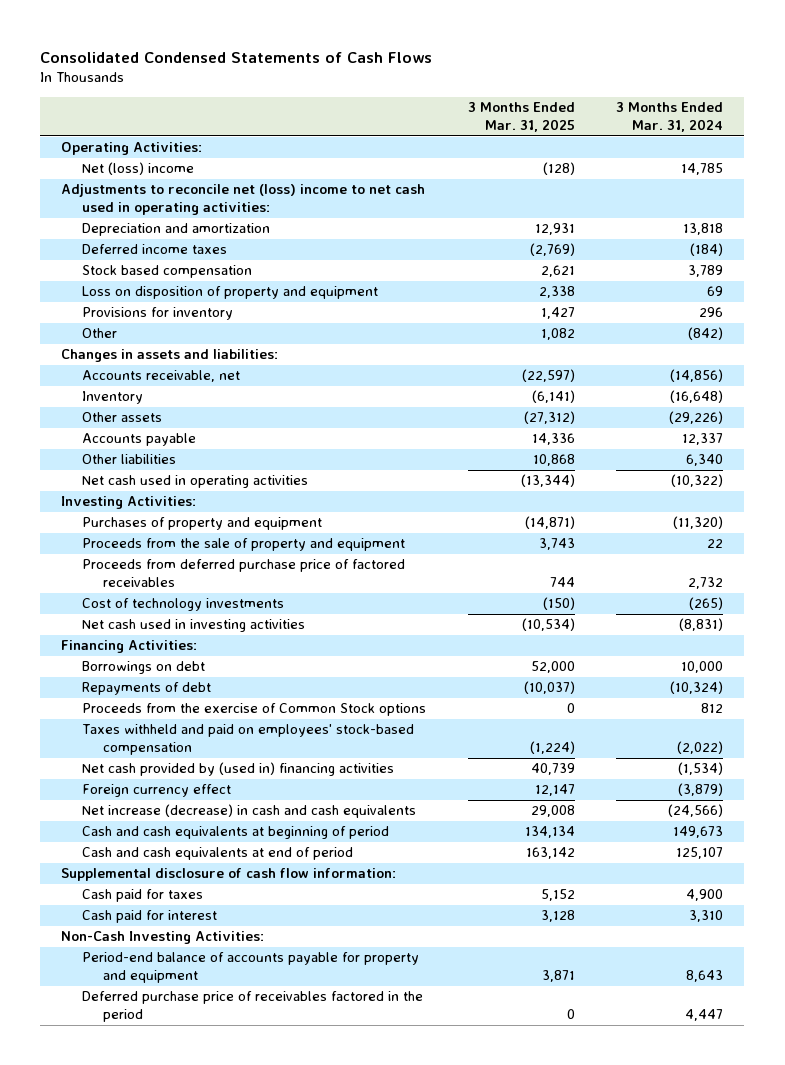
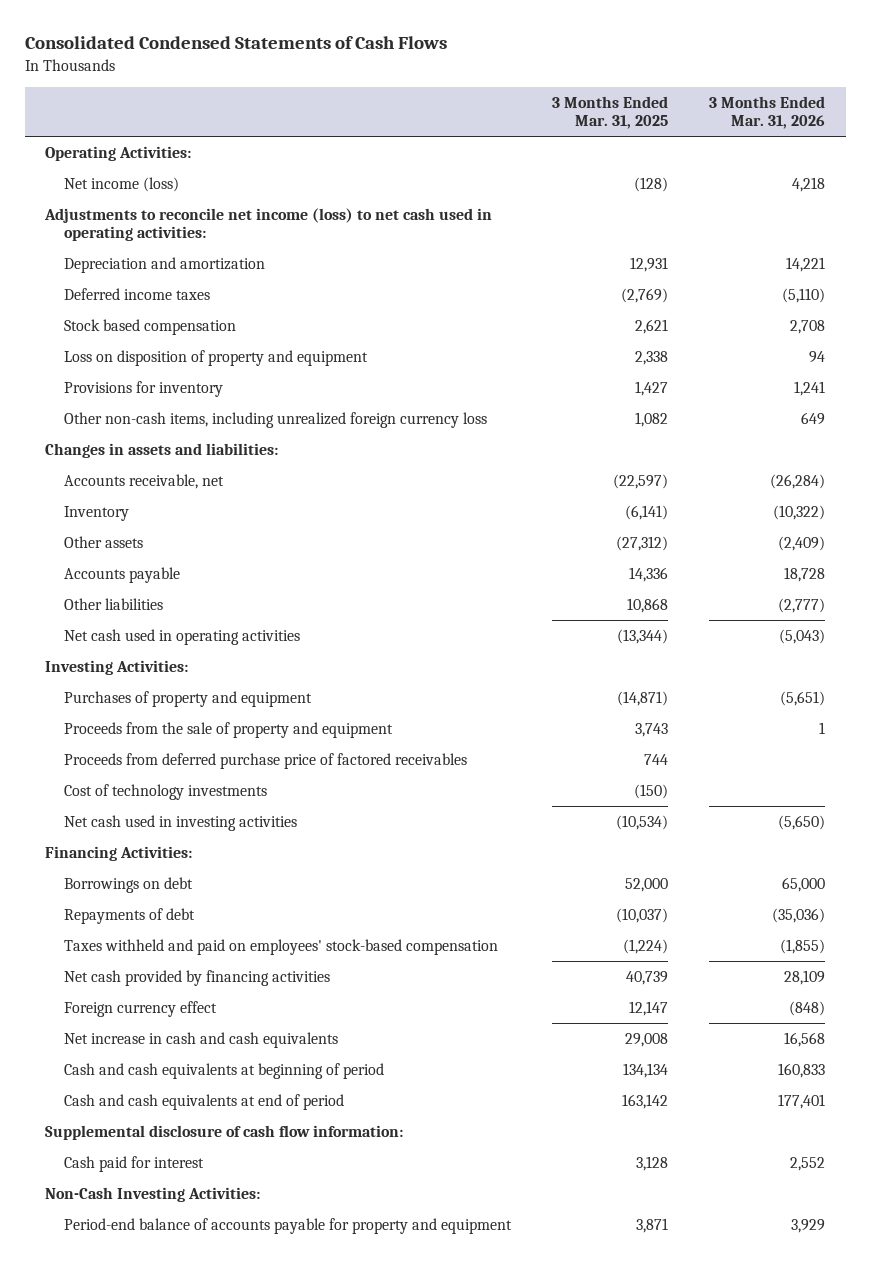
[616,102,724,132] 3 Months Ended Mar. 31, 2024 -> none
none -> [709,95,826,130] 3 Months Ended Mar. 31, 2026
[82,162,195,176] Net (loss) income -> [64,176,180,192] Net income (loss)
[61,184,426,216] Adjustments to reconcile net (loss) income to net cash used in operating activities: -> [44,207,493,242] Adjustments to reconcile net income (loss) to net cash used in operating activities:
[82,328,118,339] Other -> [64,411,488,428] Other non-cash items, including unrealized foreign currency loss
[82,703,427,717] Proceeds from the exercise of Common Stock options -> none
[82,762,395,777] Net cash provided by (used in) financing activities -> [64,969,331,986] Net cash provided by financing activities
[82,804,417,819] Net increase (decrease) in cash and cash equivalents -> [64,1031,339,1048] Net increase in cash and cash equivalents
[82,889,204,903] Cash paid for taxes -> none
[82,991,424,1023] Deferred purchase price of receivables factored in the period -> none

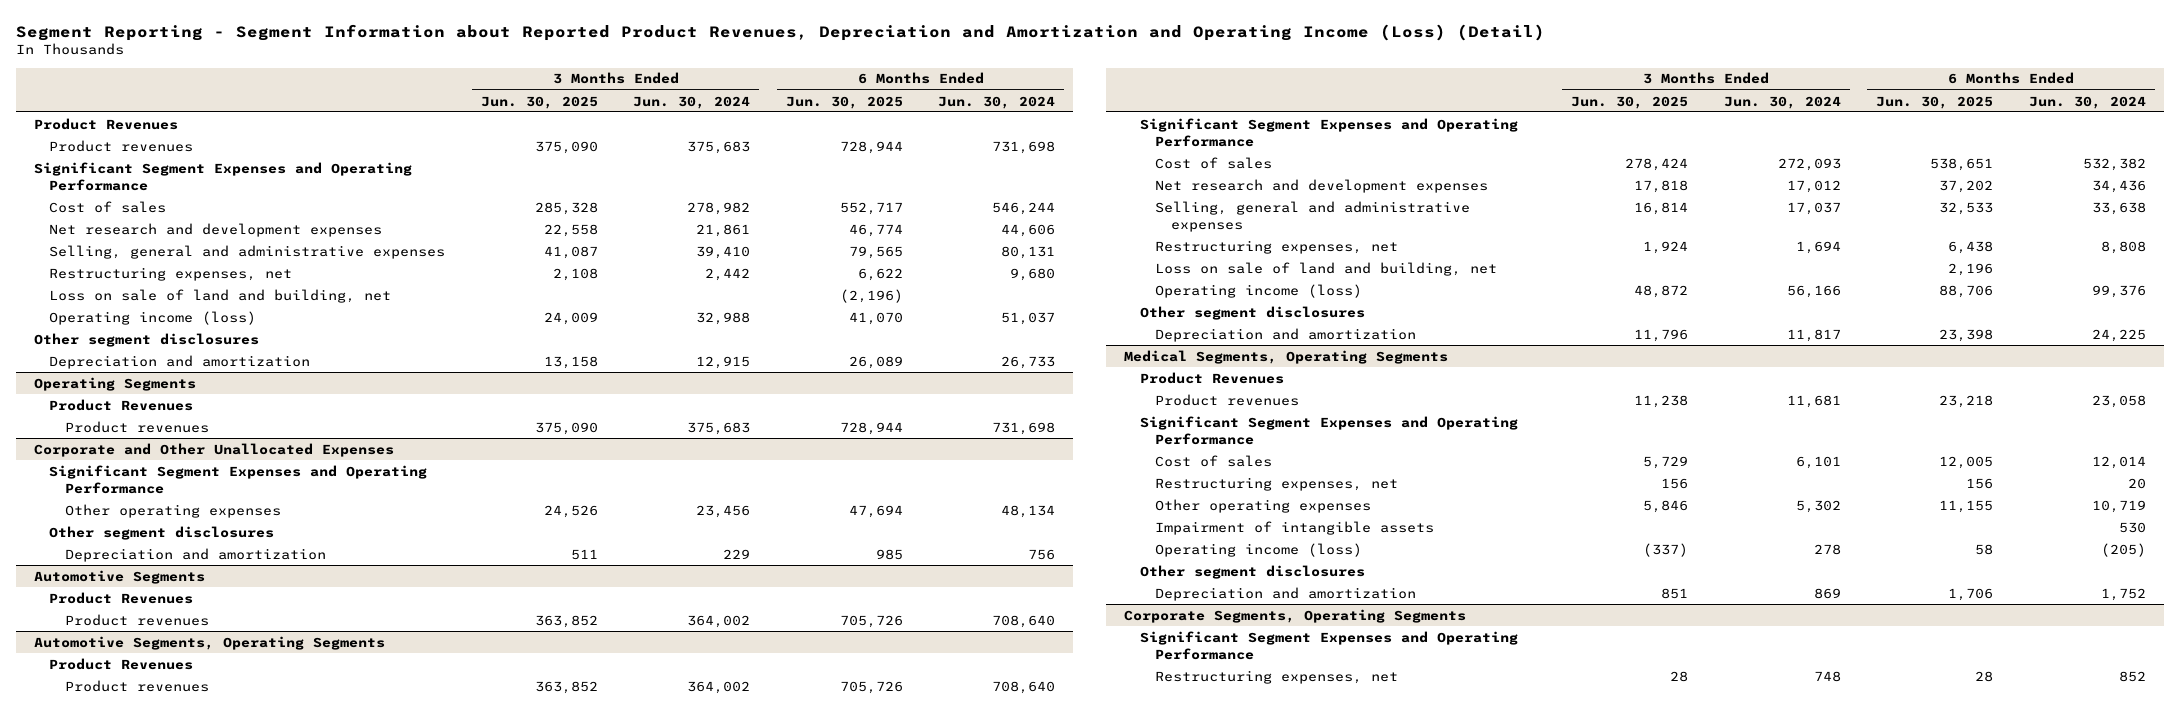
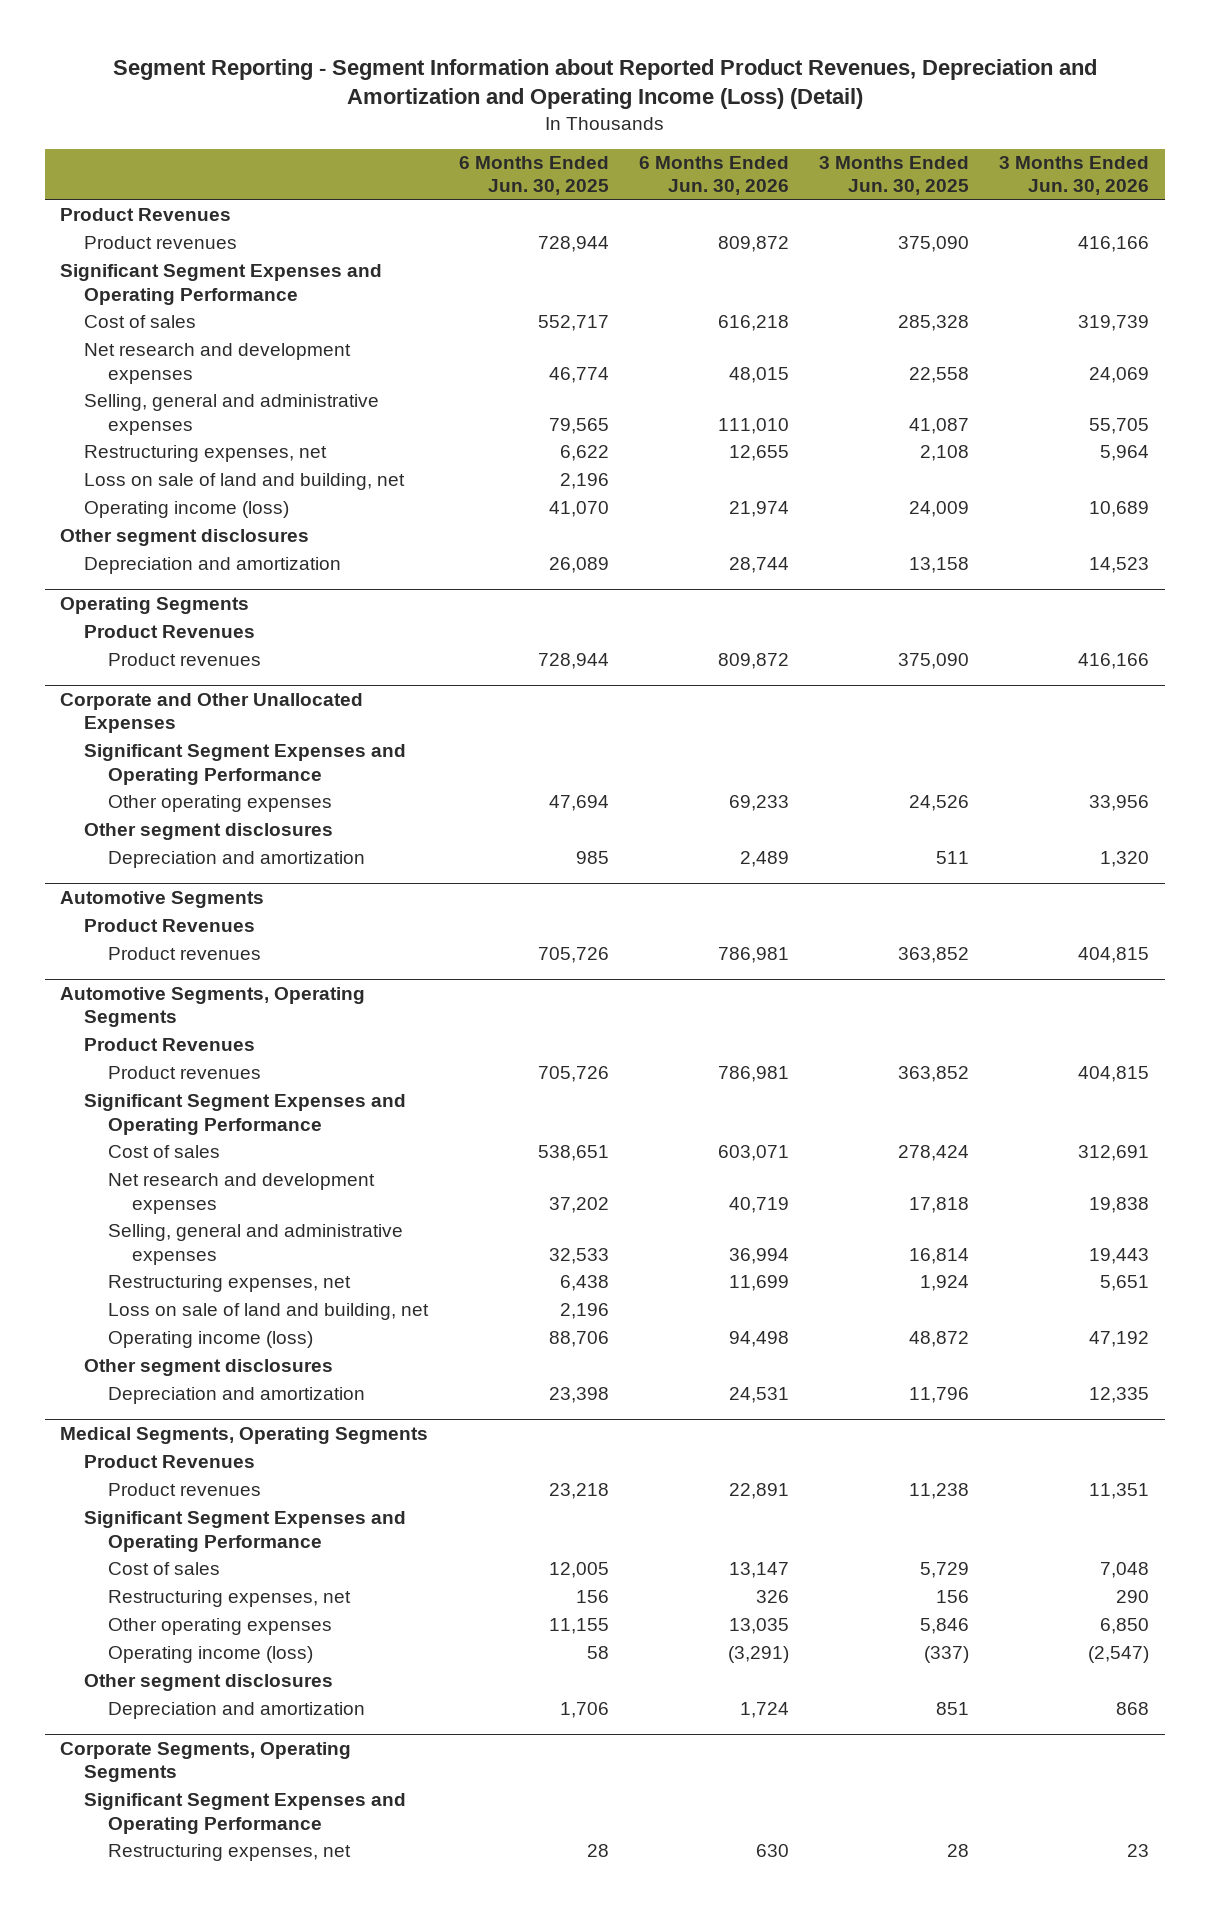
[633,95,751,109] Jun. 30, 2024 -> none
[938,95,1056,109] Jun. 30, 2024 -> none
none -> [638,156,789,196] 6 Months Ended Jun. 30, 2026
none -> [999,156,1150,196] 3 Months Ended Jun. 30, 2026
[839,288,903,303] (2,196) -> [559,473,609,490] 2,196
[1155,520,1435,535] Impairment of intangible assets -> none

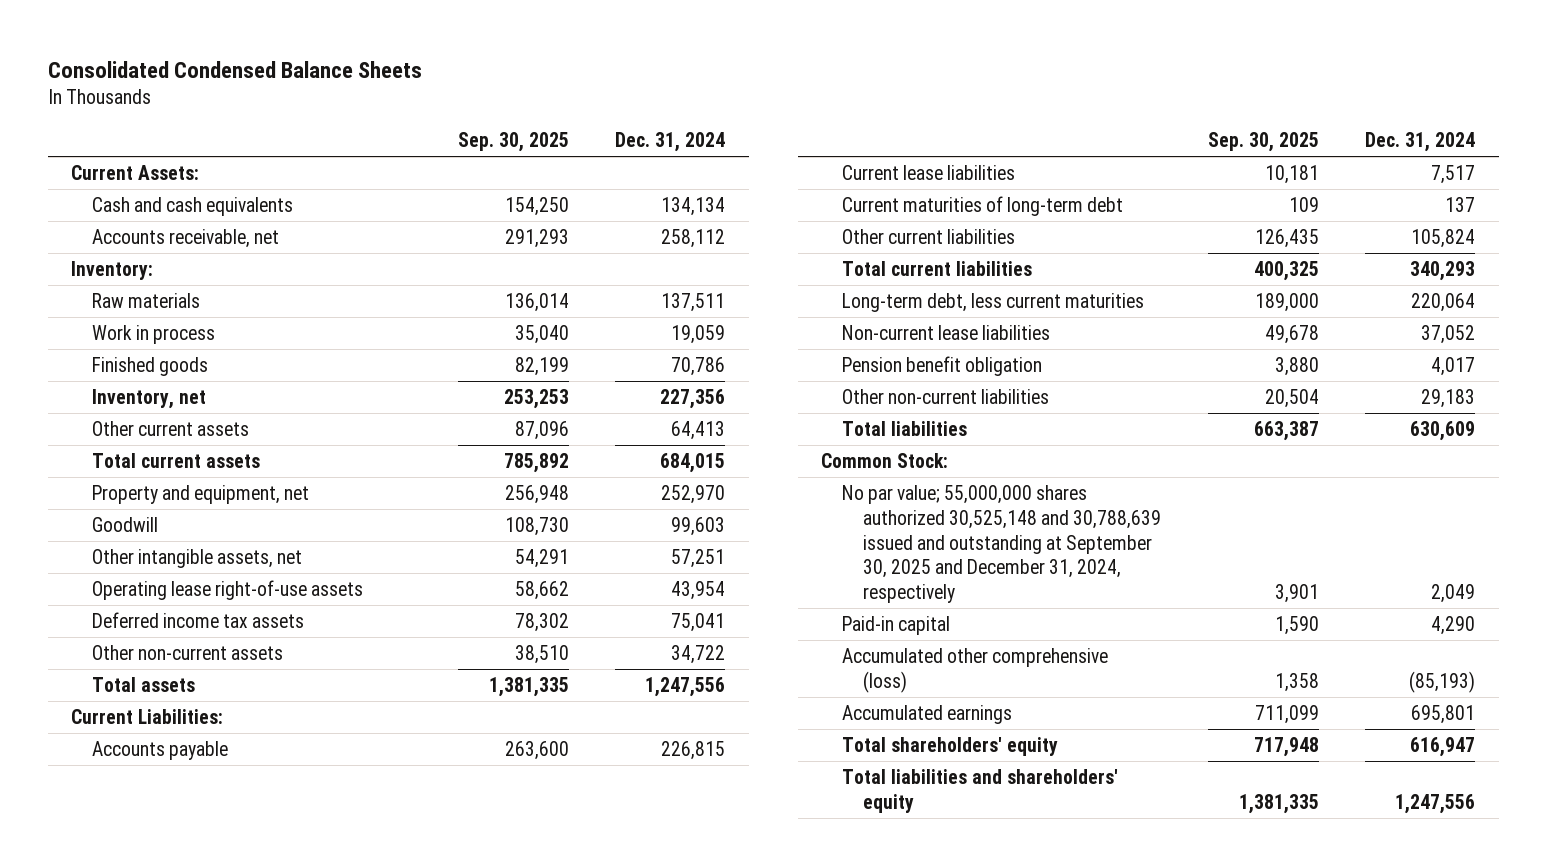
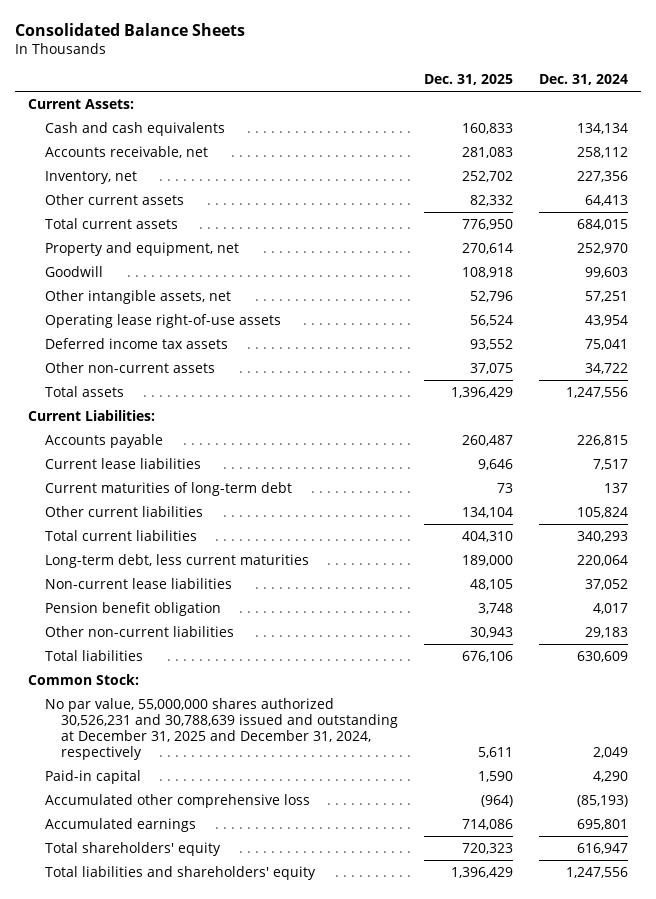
[47,61,422,79] Consolidated Condensed Balance Sheets -> [15,23,246,37] Consolidated Balance Sheets
[457,131,569,152] Sep. 30, 2025 -> none
none -> [424,74,514,86] Dec. 31, 2025
[71,260,154,280] Inventory: -> none
[92,292,201,308] Raw materials -> none
[92,324,216,344] Work in process -> none
[92,356,209,376] Finished goods -> none
[841,484,1161,604] No par value; 55,000,000 shares authorized 30,525,148 and 30,788,639 issued and outstanding at September 30, 2025 and December 31, 2024, respectively -> [44,697,399,760] No par value, 55,000,000 shares authorized 30,526,231 and 30,788,639 issued and outstanding at December 31, 2025 and December 31, 2024, respectively
[841,647,1108,693] Accumulated other comprehensive (loss) -> [44,793,310,808] Accumulated other comprehensive loss

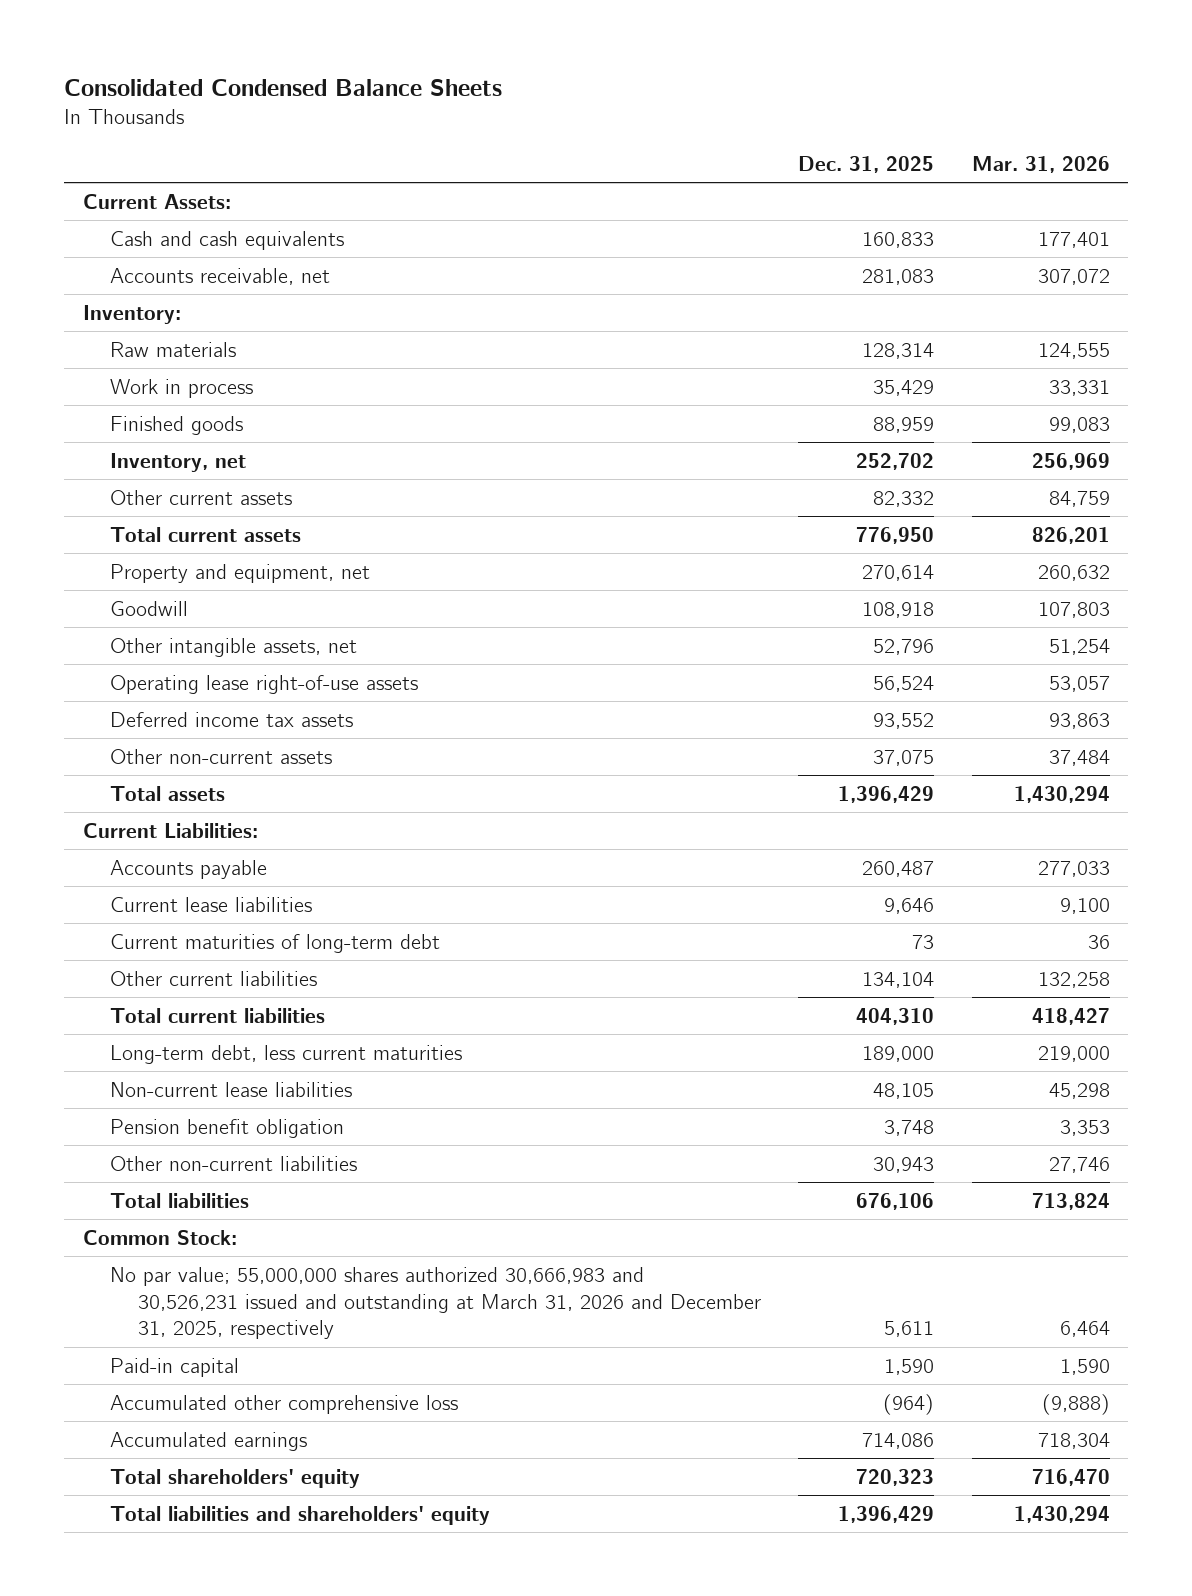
[15,23,246,37] Consolidated Balance Sheets -> [63,79,502,97] Consolidated Condensed Balance Sheets
[539,74,629,86] Dec. 31, 2024 -> none
none -> [971,156,1110,174] Mar. 31, 2026
none -> [82,304,181,324] Inventory:
none -> [110,341,237,357] Raw materials
none -> [110,378,254,398] Work in process
none -> [110,415,244,435] Finished goods
[44,697,399,760] No par value, 55,000,000 shares authorized 30,526,231 and 30,788,639 issued and outstanding at December 31, 2025 and December 31, 2024, respectively -> [110,1266,761,1340] No par value; 55,000,000 shares authorized 30,666,983 and 30,526,231 issued and outstanding at March 31, 2026 and December 31, 2025, respectively

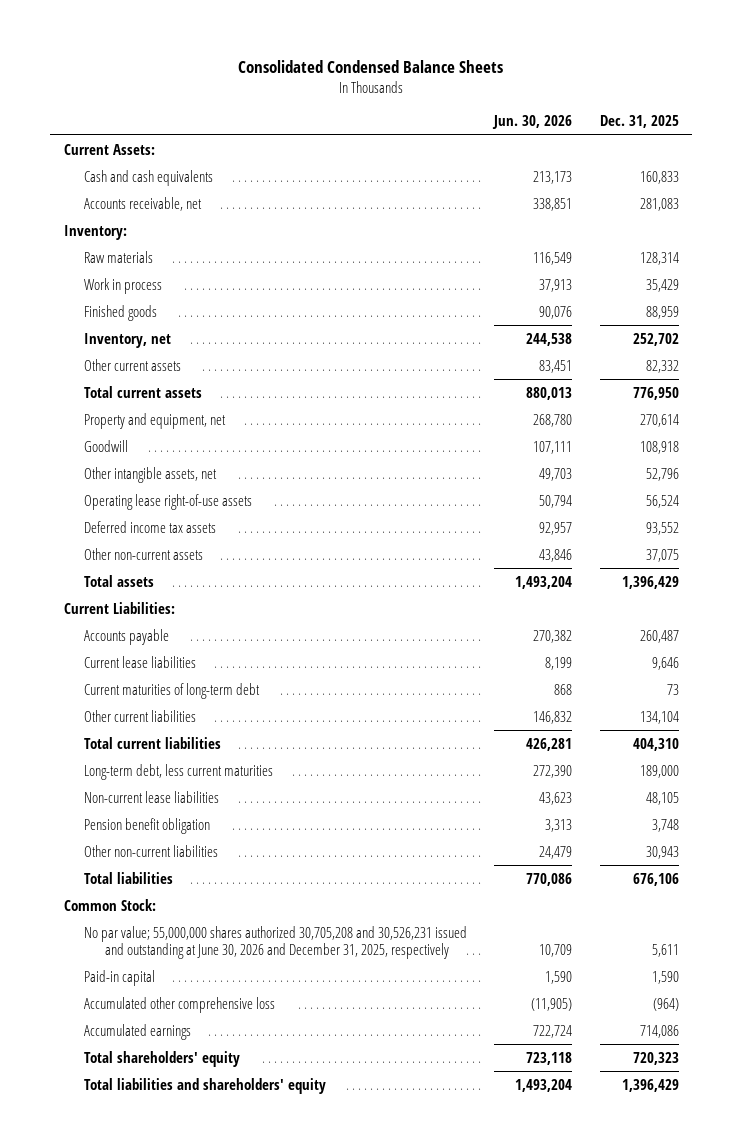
[971,156,1110,174] Mar. 31, 2026 -> none
none -> [492,115,573,130] Jun. 30, 2026
[110,1266,761,1340] No par value; 55,000,000 shares authorized 30,666,983 and 30,526,231 issued and outstanding at March 31, 2026 and December 31, 2025, respectively -> [84,925,468,959] No par value; 55,000,000 shares authorized 30,705,208 and 30,526,231 issued and outstanding at June 30, 2026 and December 31, 2025, respectively

